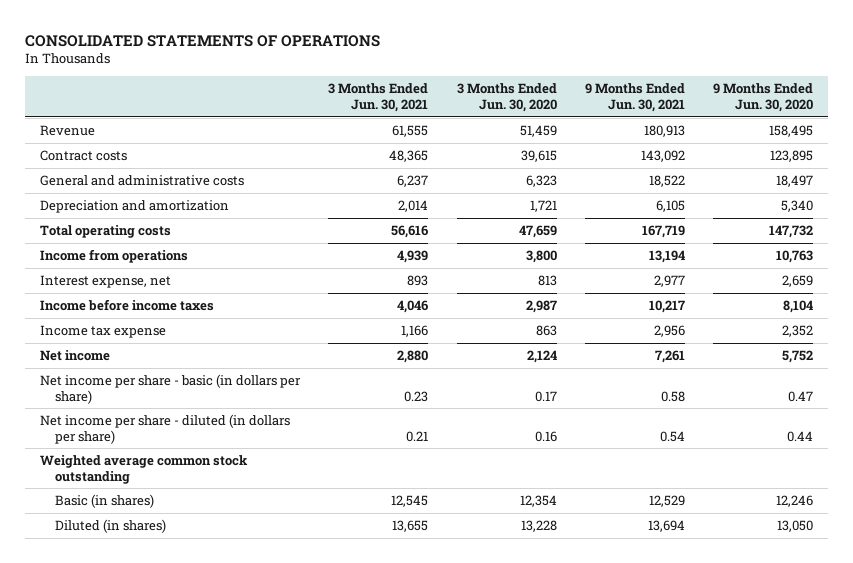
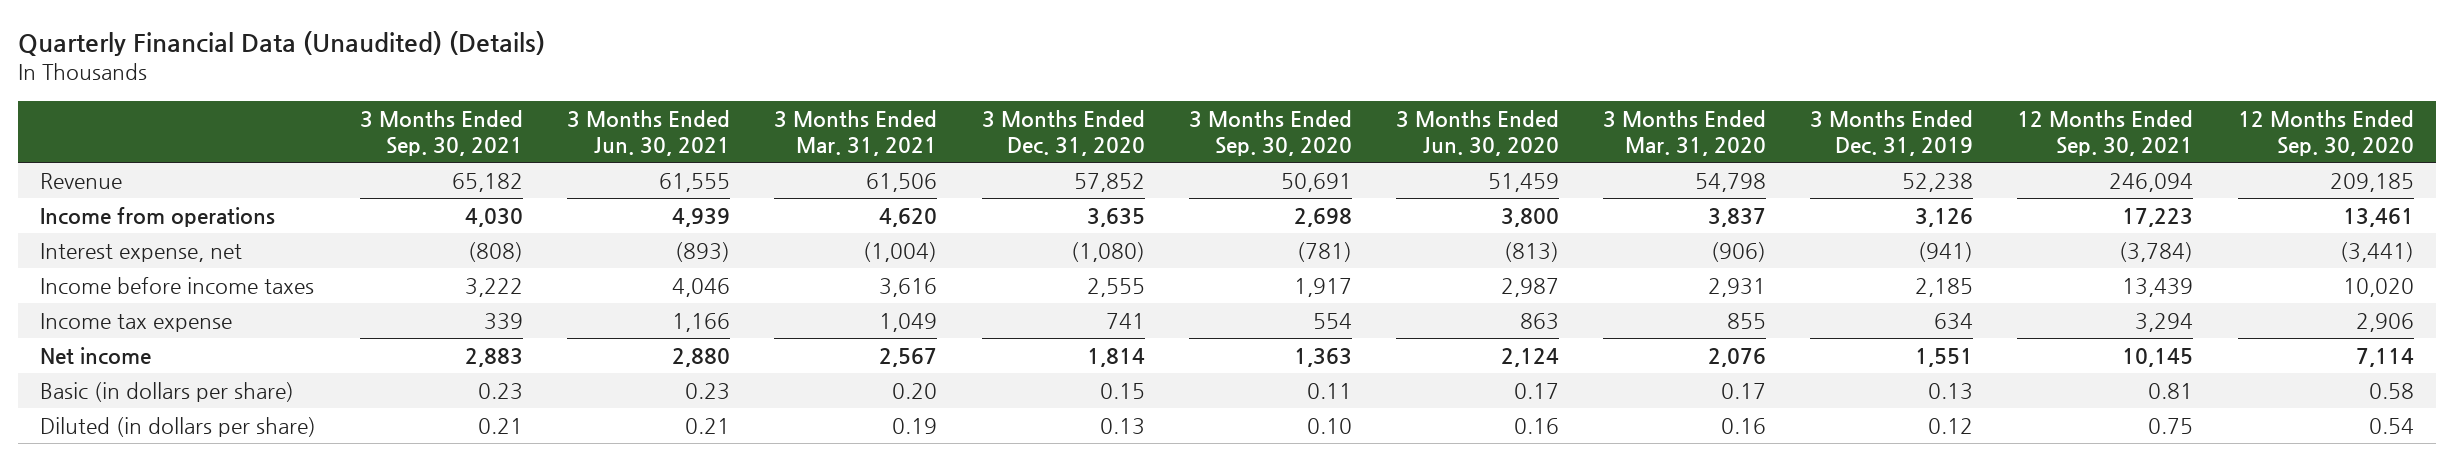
[25,34,381,47] CONSOLIDATED STATEMENTS OF OPERATIONS -> [17,30,545,56] Quarterly Financial Data (Unaudited) (Details)
[585,83,686,113] 9 Months Ended Jun. 30, 2021 -> none
[713,83,814,113] 9 Months Ended Jun. 30, 2020 -> none
none -> [359,109,523,157] 3 Months Ended Sep. 30, 2021
none -> [774,109,938,157] 3 Months Ended Mar. 31, 2021
none -> [981,109,1145,157] 3 Months Ended Dec. 31, 2020
none -> [1188,109,1352,157] 3 Months Ended Sep. 30, 2020
none -> [1603,109,1767,157] 3 Months Ended Mar. 31, 2020
none -> [1810,109,1974,157] 3 Months Ended Dec. 31, 2019
none -> [2017,109,2194,157] 12 Months Ended Sep. 30, 2021
none -> [2237,109,2414,157] 12 Months Ended Sep. 30, 2020
[39,149,127,161] Contract costs -> none
[39,174,244,186] General and administrative costs -> none
[39,199,229,213] Depreciation and amortization -> none
[39,224,171,238] Total operating costs -> none
[407,274,429,286] 893 -> [675,242,731,263] (893)
[537,274,557,286] 813 -> [1503,242,1559,263] (813)
[39,454,248,484] Weighted average common stock outstanding -> none
[55,493,155,508] Basic (in shares) -> none
[55,518,167,533] Diluted (in shares) -> none
[39,373,301,404] Net income per share - basic (in dollars per share) -> [39,382,294,403] Basic (in dollars per share)
[39,413,290,444] Net income per share - diluted (in dollars per share) -> [39,417,316,438] Diluted (in dollars per share)

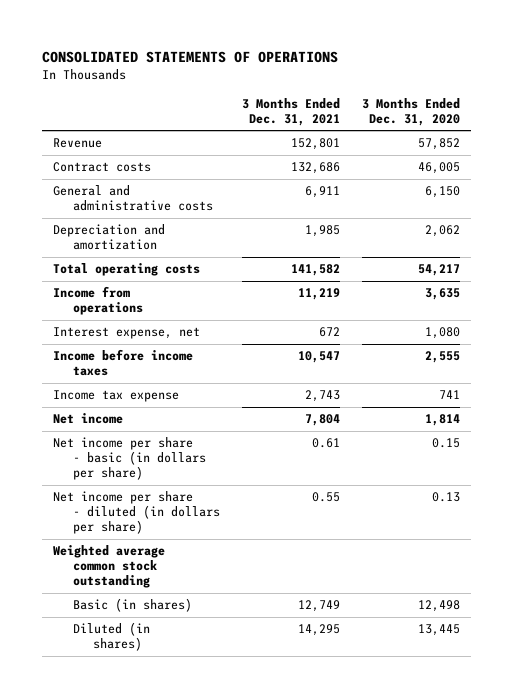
[17,30,545,56] Quarterly Financial Data (Unaudited) (Details) -> [42,50,339,63] CONSOLIDATED STATEMENTS OF OPERATIONS
[359,109,523,157] 3 Months Ended Sep. 30, 2021 -> none
[567,109,731,157] 3 Months Ended Jun. 30, 2021 -> none
[774,109,938,157] 3 Months Ended Mar. 31, 2021 -> none
[1188,109,1352,157] 3 Months Ended Sep. 30, 2020 -> none
[1395,109,1559,157] 3 Months Ended Jun. 30, 2020 -> none
[1603,109,1767,157] 3 Months Ended Mar. 31, 2020 -> none
[1810,109,1974,157] 3 Months Ended Dec. 31, 2019 -> none
[2017,109,2194,157] 12 Months Ended Sep. 30, 2021 -> none
[2237,109,2414,157] 12 Months Ended Sep. 30, 2020 -> none
none -> [242,97,341,126] 3 Months Ended Dec. 31, 2021
none -> [53,162,152,173] Contract costs
none -> [53,185,214,212] General and administrative costs
none -> [53,224,166,251] Depreciation and amortization
none -> [53,263,201,277] Total operating costs
[1070,242,1145,263] (1,080) -> [425,327,461,340] 1,080
[39,382,294,403] Basic (in dollars per share) -> [53,437,207,481] Net income per share - basic (in dollars per share)
[39,417,316,438] Diluted (in dollars per share) -> [53,491,221,535] Net income per share - diluted (in dollars per share)
none -> [53,545,166,589] Weighted average common stock outstanding
none -> [73,598,193,613] Basic (in shares)
none -> [73,622,151,652] Diluted (in shares)

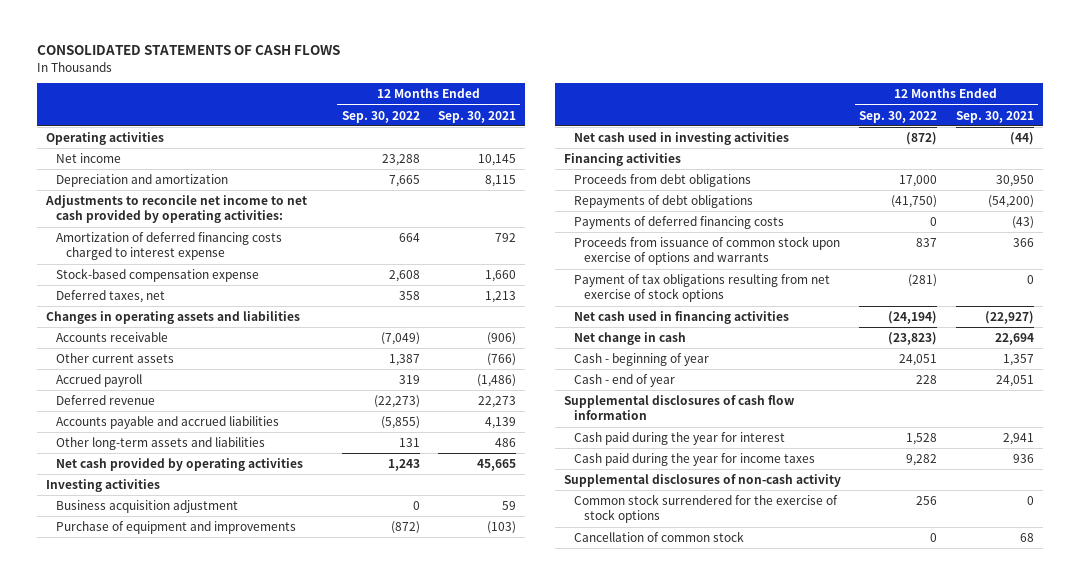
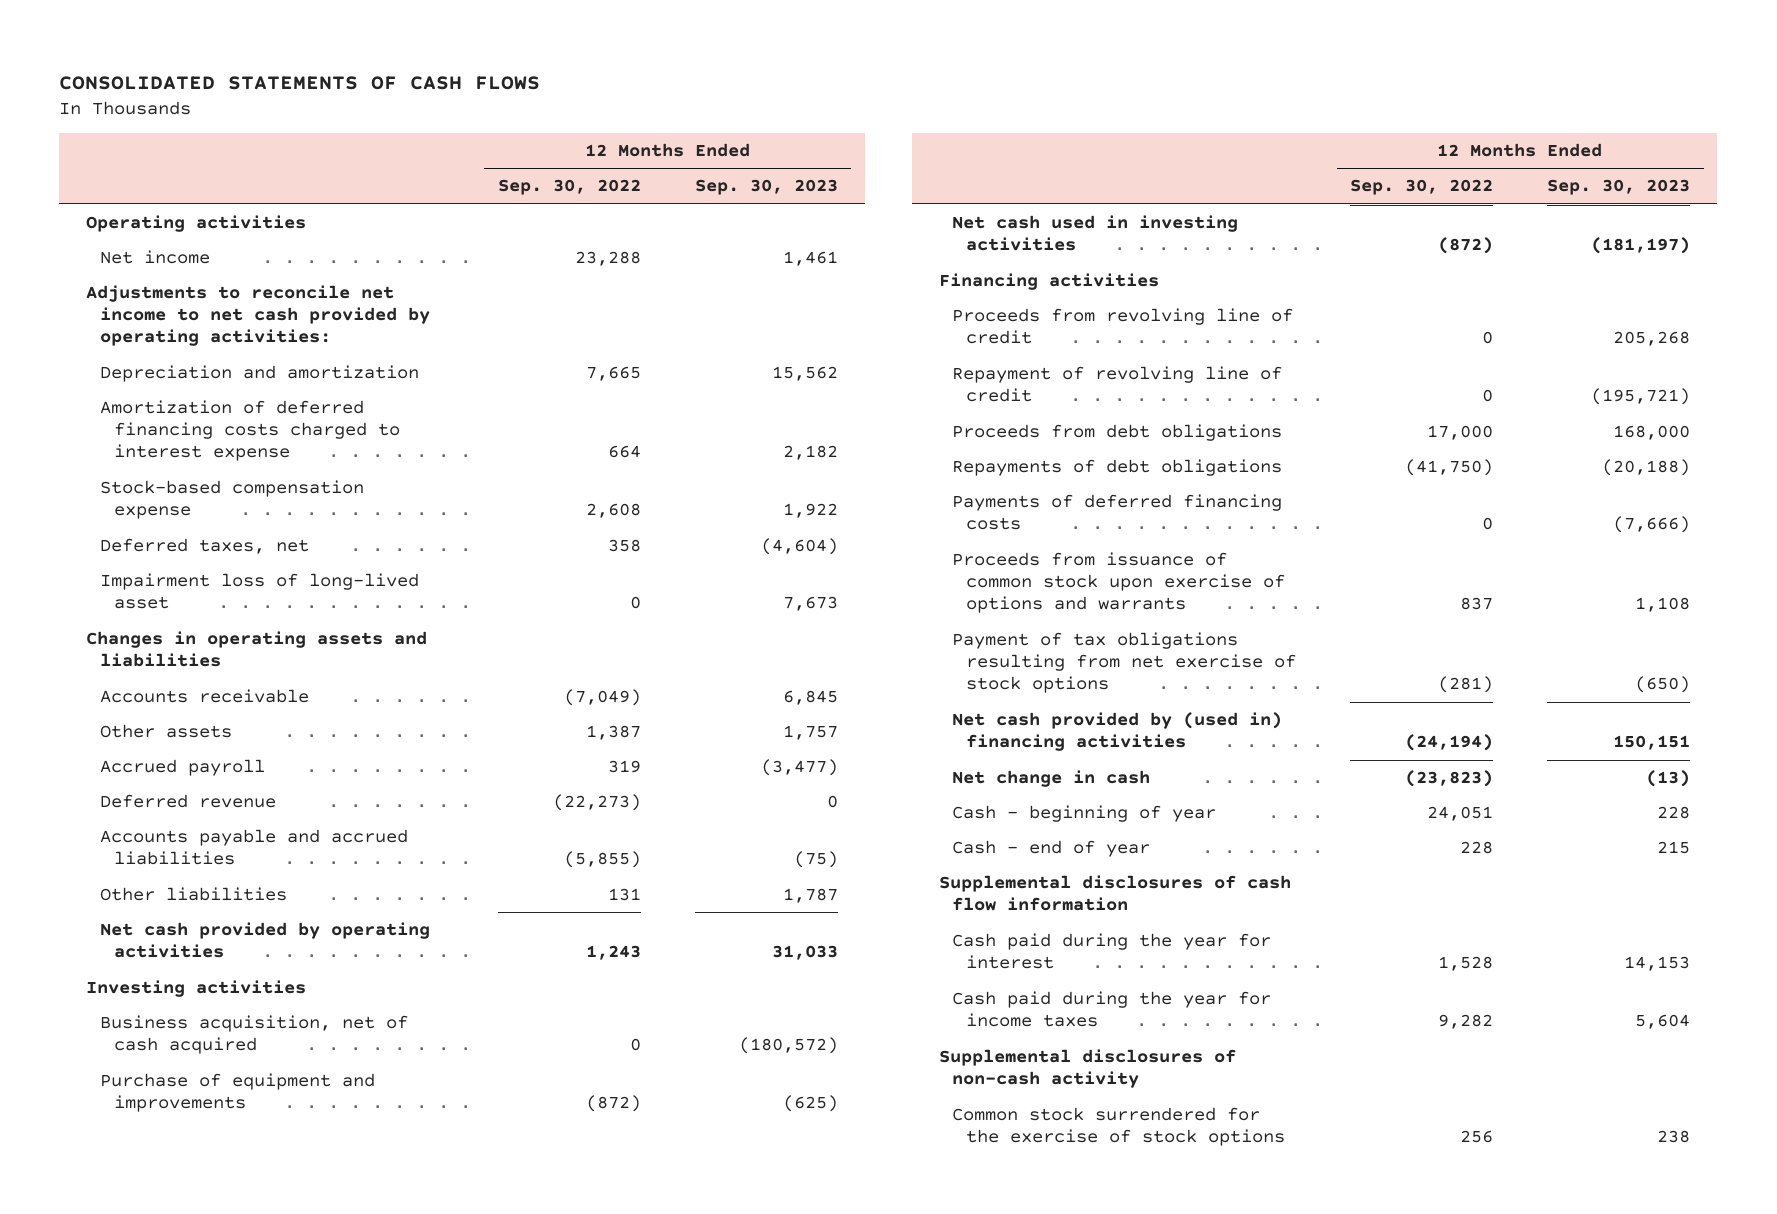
[437,110,516,123] Sep. 30, 2021 -> none
none -> [694,179,838,196] Sep. 30, 2023
[56,173,229,187] Depreciation and amortization -> [100,365,420,383] Depreciation and amortization
none -> [100,573,420,610] Impairment loss of long-lived asset
[56,352,175,363] Other current assets -> [100,724,233,739] Other assets
[56,436,266,450] Other long-term assets and liabilities -> [100,887,288,902] Other liabilities
[56,499,239,513] Business acquisition adjustment -> [100,1015,409,1055] Business acquisition, net of cash acquired
none -> [952,308,1294,345] Proceeds from revolving line of credit
none -> [952,366,1283,403] Repayment of revolving line of credit
[573,310,789,324] Net cash used in financing activities -> [952,712,1283,752] Net cash provided by (used in) financing activities
[573,530,744,542] Cancellation of common stock -> none

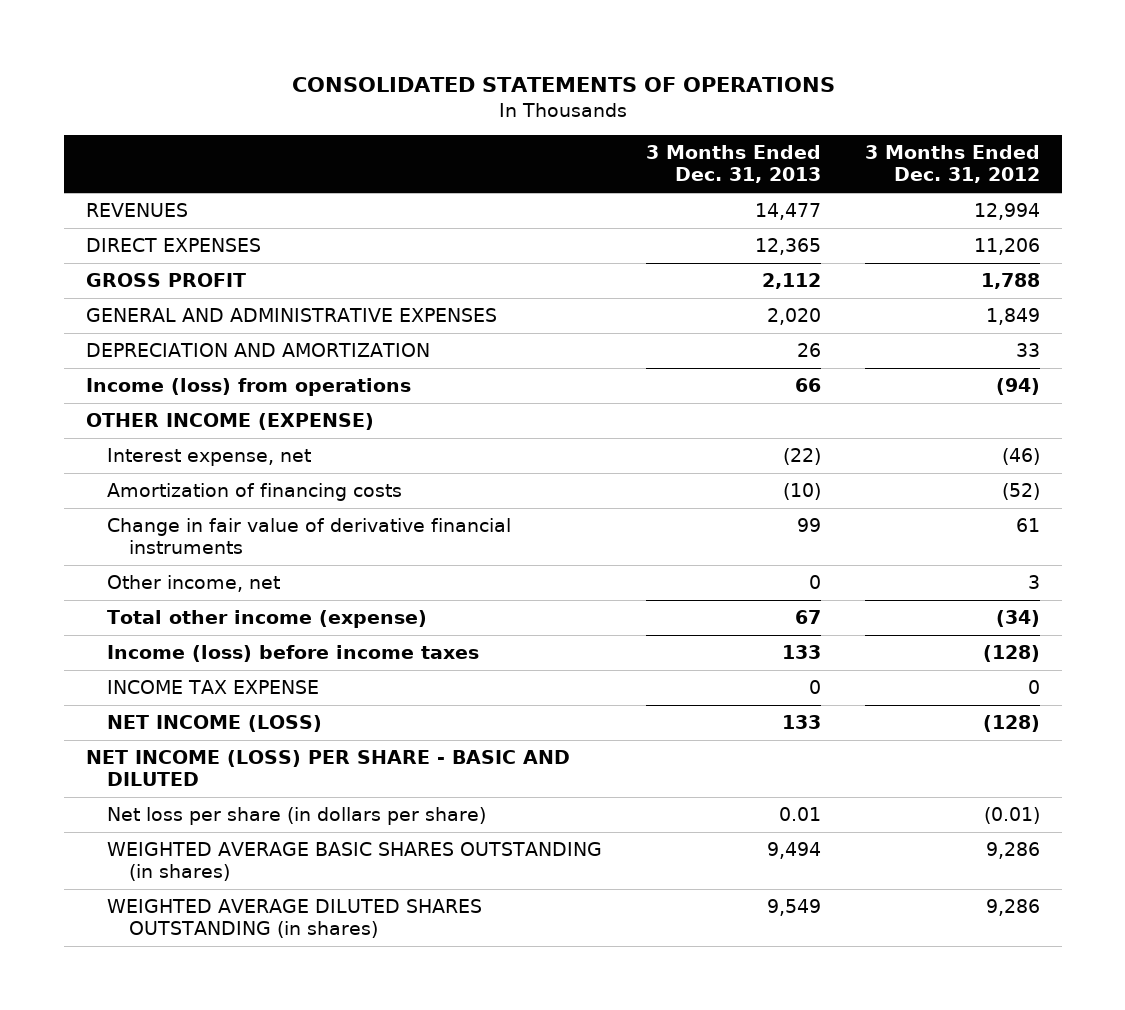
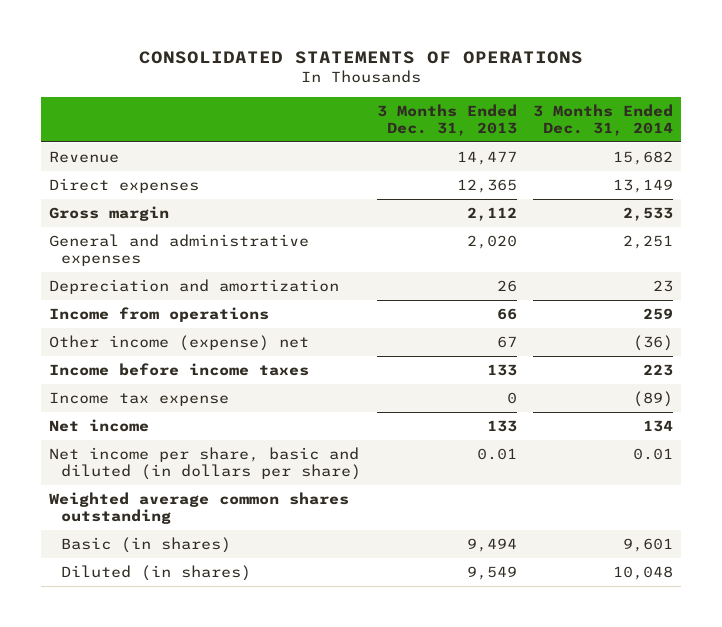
[864,145,1040,184] 3 Months Ended Dec. 31, 2012 -> none
none -> [533,103,674,136] 3 Months Ended Dec. 31, 2014
[85,413,374,431] OTHER INCOME (EXPENSE) -> none
[107,448,312,467] Interest expense, net -> none
[107,483,403,502] Amortization of financing costs -> none
[107,518,512,555] Change in fair value of derivative financial instruments -> none
[107,575,281,593] Other income, net -> none
[85,750,570,787] NET INCOME (LOSS) PER SHARE - BASIC AND DILUTED -> none
[85,203,188,218] REVENUES -> [48,151,119,164] Revenue
[85,238,261,253] DIRECT EXPENSES -> [48,178,199,194] Direct expenses
[85,273,246,288] GROSS PROFIT -> [48,206,169,222] Gross margin
[85,308,497,323] GENERAL AND ADMINISTRATIVE EXPENSES -> [48,234,309,267] General and administrative expenses
[85,343,430,358] DEPRECIATION AND AMORTIZATION -> [48,279,339,295] Depreciation and amortization
[85,378,411,397] Income (loss) from operations -> [48,307,269,323] Income from operations
[107,610,428,629] Total other income (expense) -> [48,335,309,352] Other income (expense) net
[107,645,480,663] Income (loss) before income taxes -> [48,363,309,377] Income before income taxes
[107,680,320,695] INCOME TAX EXPENSE -> [48,392,229,407] Income tax expense
[107,715,323,733] NET INCOME (LOSS) -> [48,419,149,433] Net income
[107,807,487,826] Net loss per share (in dollars per share) -> [48,447,362,481] Net income per share, basic and diluted (in dollars per share)
none -> [48,492,349,525] Weighted average common shares outstanding
[107,842,603,882] WEIGHTED AVERAGE BASIC SHARES OUTSTANDING (in shares) -> [61,537,232,554] Basic (in shares)
[107,899,483,939] WEIGHTED AVERAGE DILUTED SHARES OUTSTANDING (in shares) -> [61,565,252,582] Diluted (in shares)

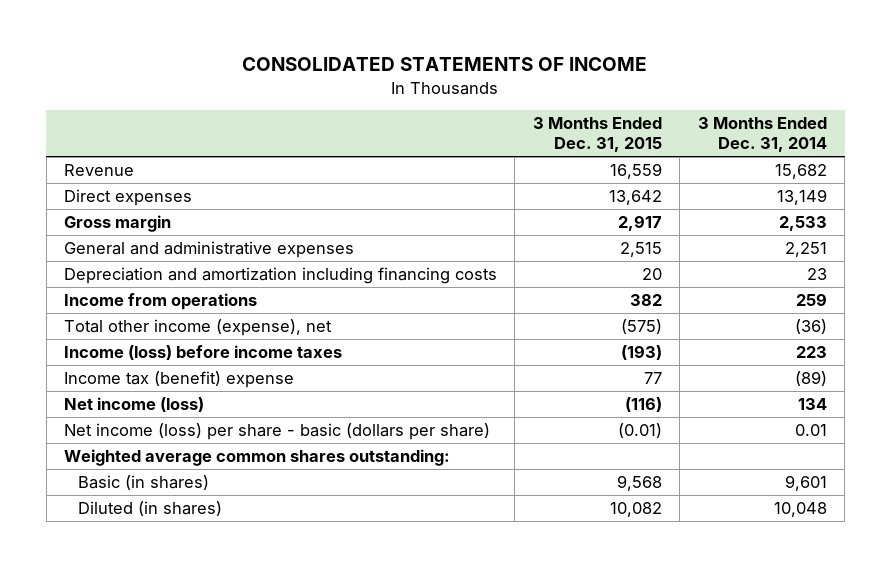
[138,50,583,64] CONSOLIDATED STATEMENTS OF OPERATIONS -> [242,57,648,72] CONSOLIDATED STATEMENTS OF INCOME
[377,103,518,136] 3 Months Ended Dec. 31, 2013 -> none
none -> [532,116,662,153] 3 Months Ended Dec. 31, 2015
[48,279,339,295] Depreciation and amortization -> [64,266,498,284] Depreciation and amortization including financing costs
[48,335,309,352] Other income (expense) net -> [64,318,333,336] Total other income (expense), net
[48,363,309,377] Income before income taxes -> [64,344,343,360] Income (loss) before income taxes
[48,392,229,407] Income tax expense -> [64,370,295,388] Income tax (benefit) expense
[48,419,149,433] Net income -> [64,396,205,412] Net income (loss)
[48,447,362,481] Net income per share, basic and diluted (in dollars per share) -> [64,422,491,440] Net income (loss) per share - basic (dollars per share)
[48,492,349,525] Weighted average common shares outstanding -> [64,448,451,466] Weighted average common shares outstanding:

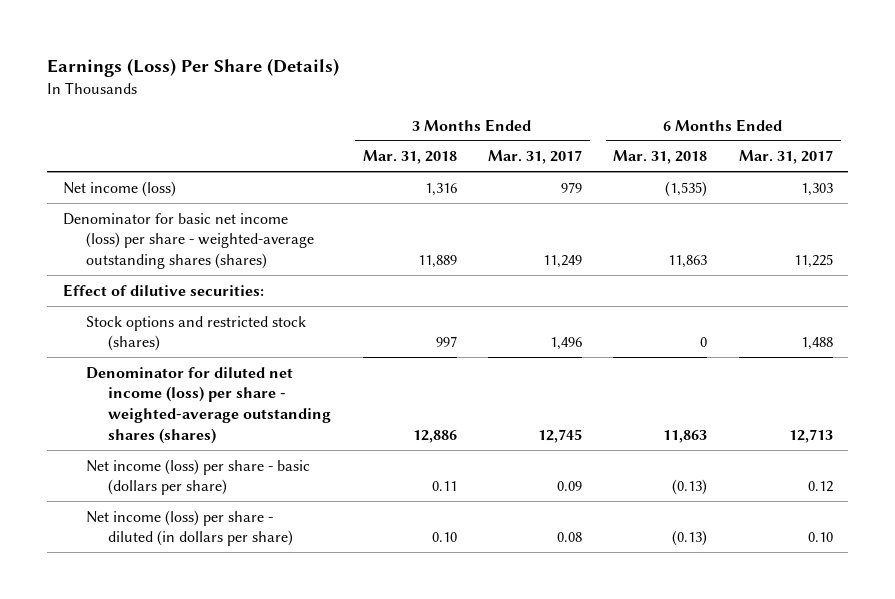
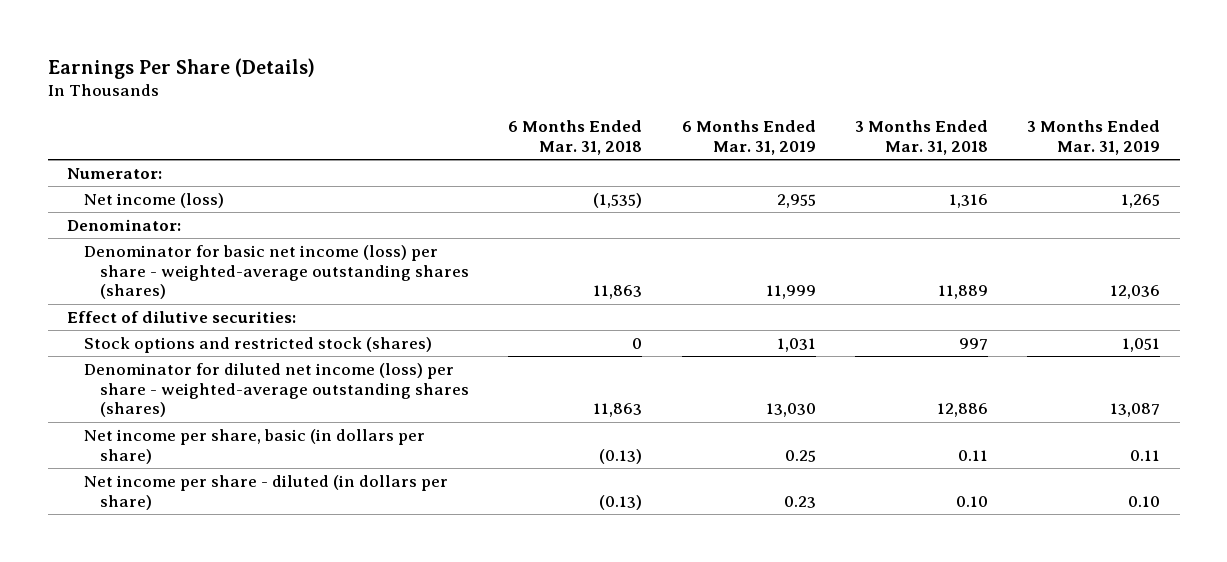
[47,58,340,78] Earnings (Loss) Per Share (Details) -> [47,57,315,79] Earnings Per Share (Details)
[488,150,583,165] Mar. 31, 2017 -> none
[738,150,833,165] Mar. 31, 2017 -> none
none -> [681,120,816,155] 6 Months Ended Mar. 31, 2019
none -> [1027,120,1161,155] 3 Months Ended Mar. 31, 2019
none -> [67,167,163,179] Numerator:
none -> [67,218,182,231] Denominator:
[85,458,310,496] Net income (loss) per share - basic (dollars per share) -> [83,428,425,464] Net income per share, basic (in dollars per share)
[85,509,294,547] Net income (loss) per share - diluted (in dollars per share) -> [83,474,448,510] Net income per share - diluted (in dollars per share)

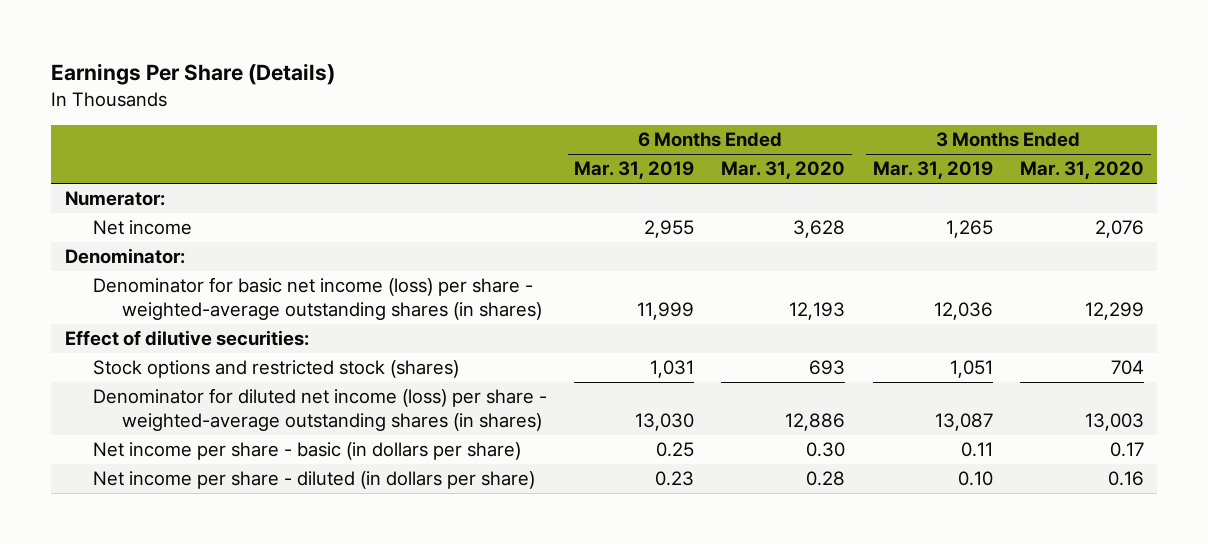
[508,120,643,155] 6 Months Ended Mar. 31, 2018 -> none
[854,120,988,155] 3 Months Ended Mar. 31, 2018 -> none
none -> [721,161,846,180] Mar. 31, 2020
none -> [1019,161,1144,180] Mar. 31, 2020
[83,192,224,208] Net income (loss) -> [93,220,193,236] Net income
[83,244,470,300] Denominator for basic net income (loss) per share - weighted-average outstanding shares (shares) -> [93,277,542,321] Denominator for basic net income (loss) per share - weighted-average outstanding shares (in shares)
[83,362,470,418] Denominator for diluted net income (loss) per share - weighted-average outstanding shares (shares) -> [93,388,548,432] Denominator for diluted net income (loss) per share - weighted-average outstanding shares (in shares)
[83,428,425,464] Net income per share, basic (in dollars per share) -> [93,442,522,461] Net income per share - basic (in dollars per share)

